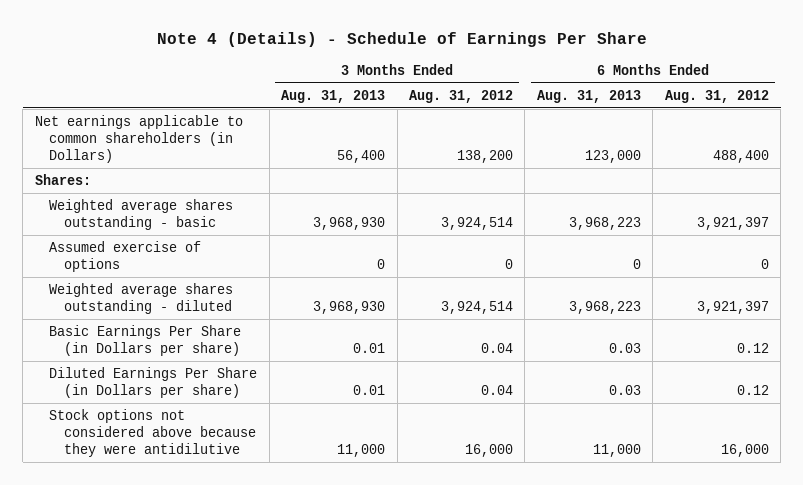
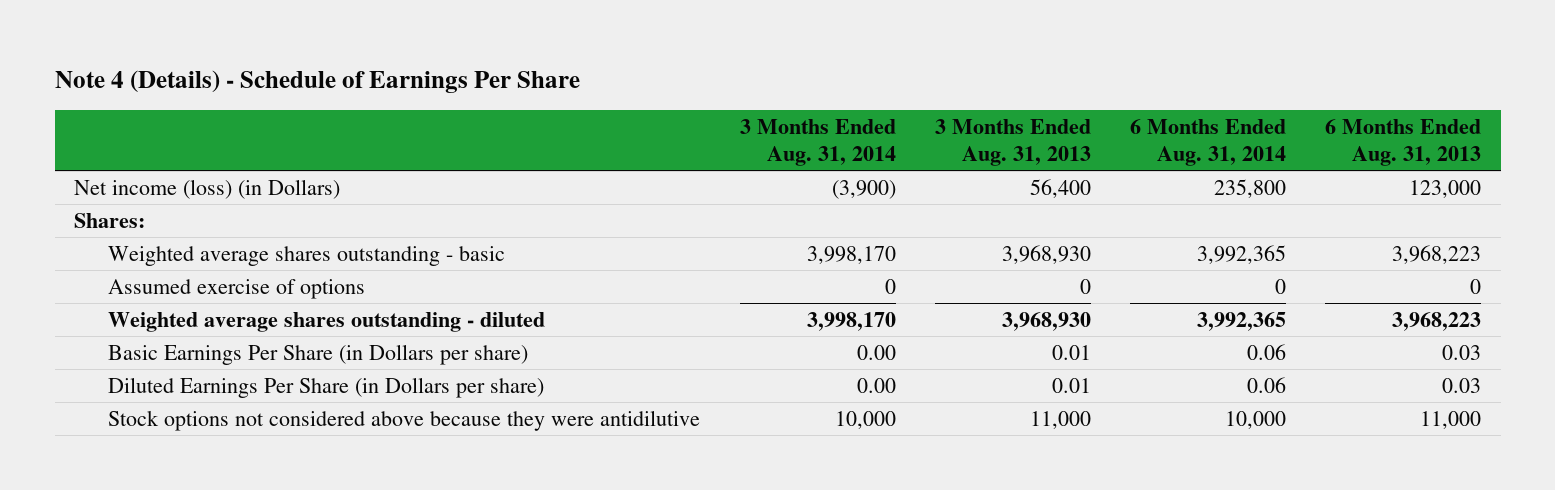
[409,89,514,103] Aug. 31, 2012 -> none
[664,89,769,103] Aug. 31, 2012 -> none
none -> [739,118,896,167] 3 Months Ended Aug. 31, 2014
none -> [1129,118,1286,167] 6 Months Ended Aug. 31, 2014
[34,115,243,164] Net earnings applicable to common shareholders (in Dollars) -> [74,178,341,199] Net income (loss) (in Dollars)

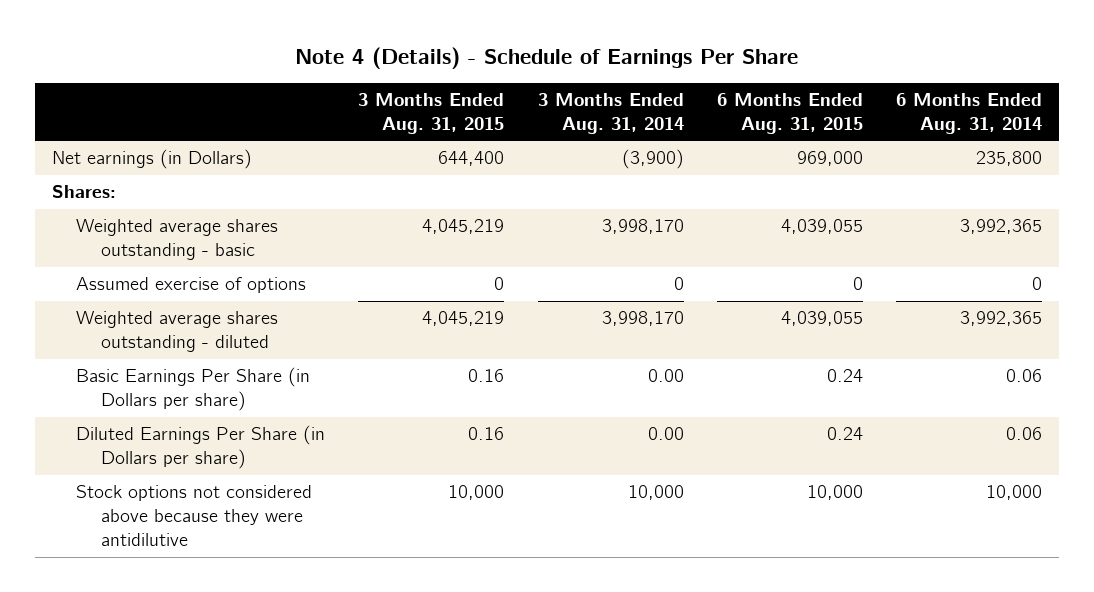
[934,118,1091,167] 3 Months Ended Aug. 31, 2013 -> none
[1325,118,1482,167] 6 Months Ended Aug. 31, 2013 -> none
none -> [358,93,505,135] 3 Months Ended Aug. 31, 2015
none -> [716,93,863,135] 6 Months Ended Aug. 31, 2015
[74,178,341,199] Net income (loss) (in Dollars) -> [51,149,252,170] Net earnings (in Dollars)

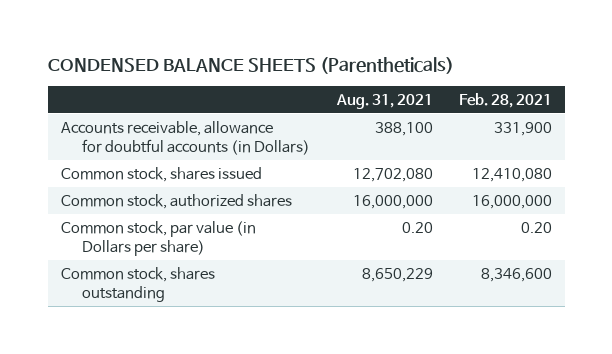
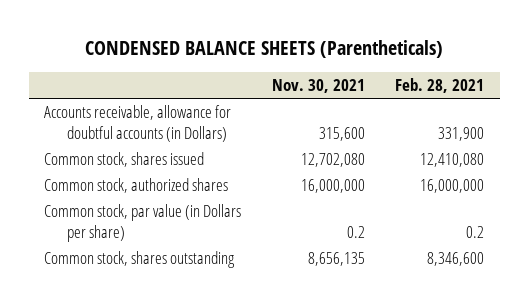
[335,93,433,109] Aug. 31, 2021 -> none
none -> [271,79,365,94] Nov. 30, 2021
[520,221,552,233] 0.20 -> [466,226,485,239] 0.2

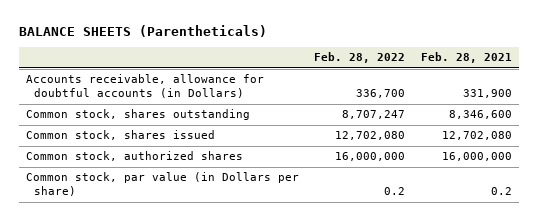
[85,40,444,59] CONDENSED BALANCE SHEETS (Parentheticals) -> [18,24,267,37] BALANCE SHEETS (Parentheticals)
[271,79,365,94] Nov. 30, 2021 -> none
none -> [314,52,406,64] Feb. 28, 2022
[44,250,236,268] Common stock, shares outstanding -> [26,109,251,121] Common stock, shares outstanding
[420,152,485,167] 12,410,080 -> [441,131,512,141] 12,702,080

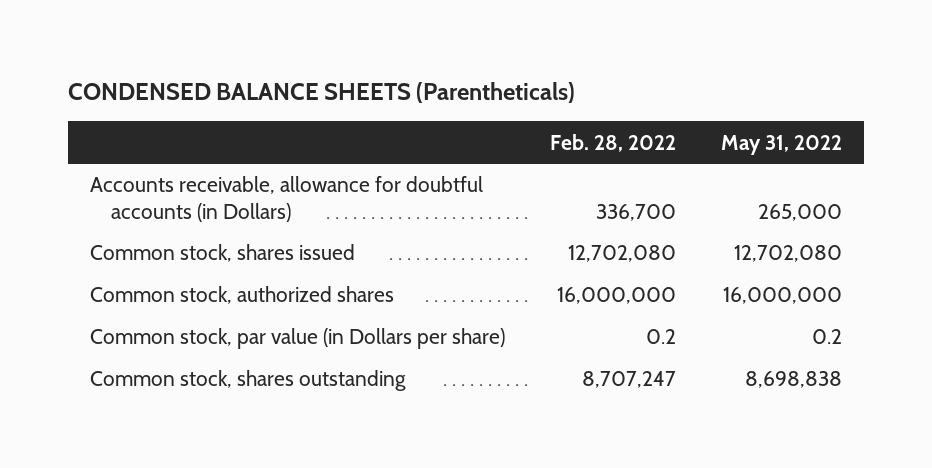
[18,24,267,37] BALANCE SHEETS (Parentheticals) -> [67,82,575,104] CONDENSED BALANCE SHEETS (Parentheticals)
[420,52,512,64] Feb. 28, 2021 -> none
none -> [720,134,842,155] May 31, 2022
[26,109,251,121] Common stock, shares outstanding -> [90,370,407,392] Common stock, shares outstanding

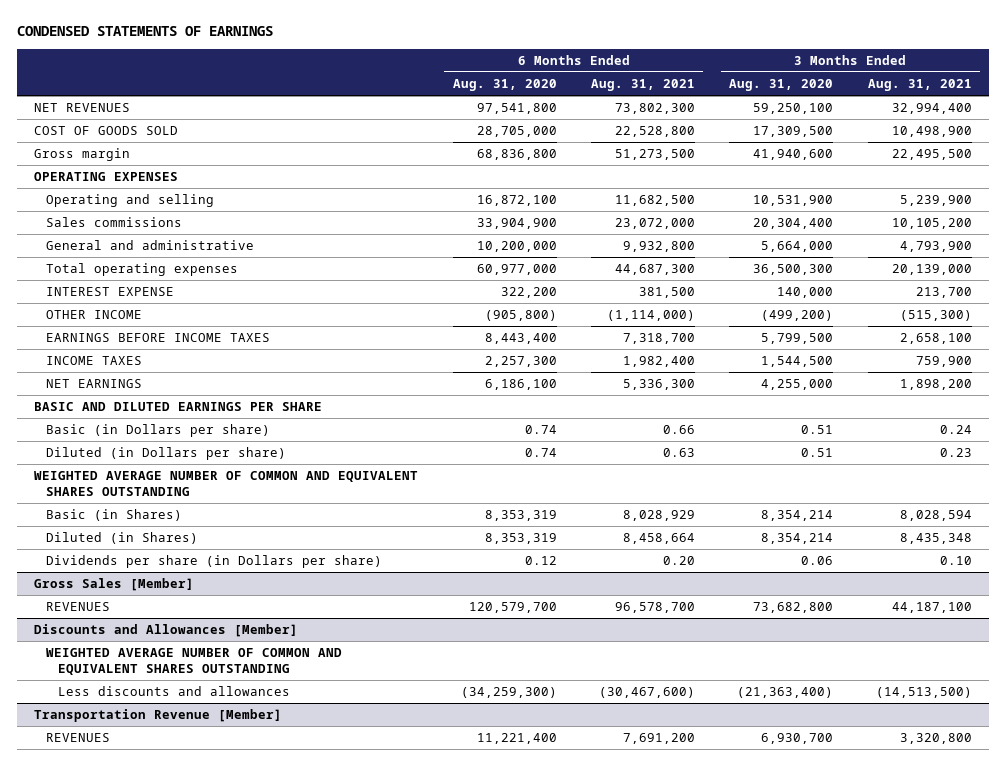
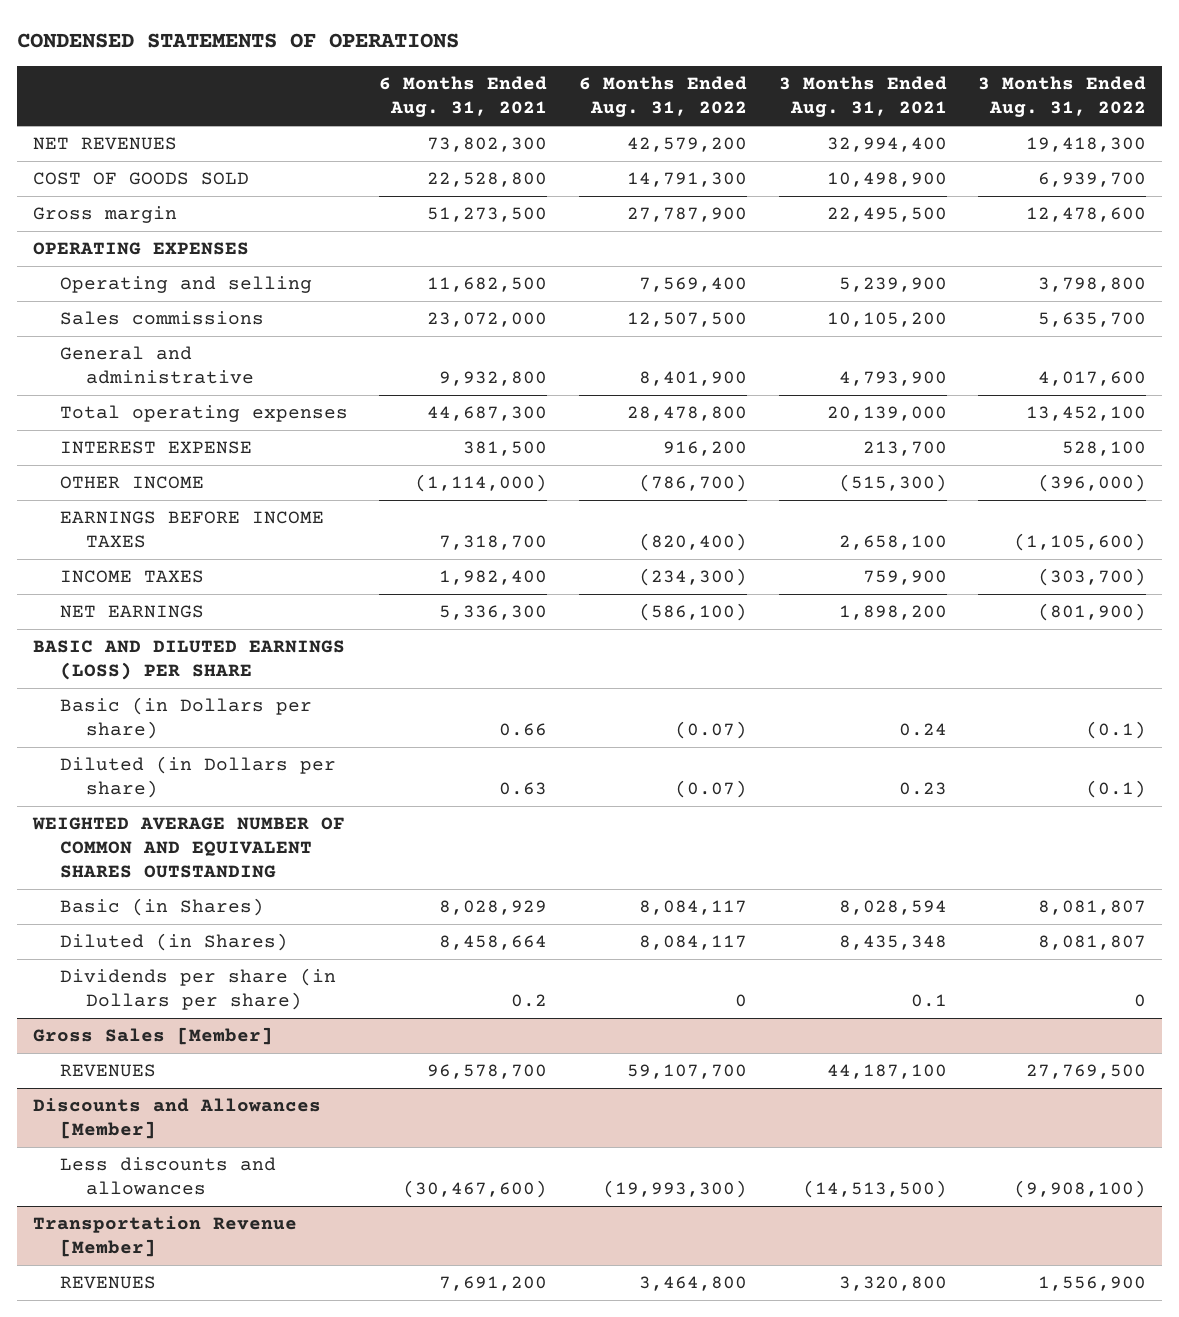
[17,26,274,37] CONDENSED STATEMENTS OF EARNINGS -> [16,33,459,49] CONDENSED STATEMENTS OF OPERATIONS
[452,79,557,92] Aug. 31, 2020 -> none
[729,79,834,92] Aug. 31, 2020 -> none
none -> [578,76,747,118] 6 Months Ended Aug. 31, 2022
none -> [978,76,1147,118] 3 Months Ended Aug. 31, 2022
[34,402,323,412] BASIC AND DILUTED EARNINGS PER SHARE -> [32,639,345,680] BASIC AND DILUTED EARNINGS (LOSS) PER SHARE
[662,556,695,566] 0.20 -> [511,993,548,1007] 0.2
[939,556,972,566] 0.10 -> [910,993,947,1007] 0.1
[45,648,342,675] WEIGHTED AVERAGE NUMBER OF COMMON AND EQUIVALENT SHARES OUTSTANDING -> none

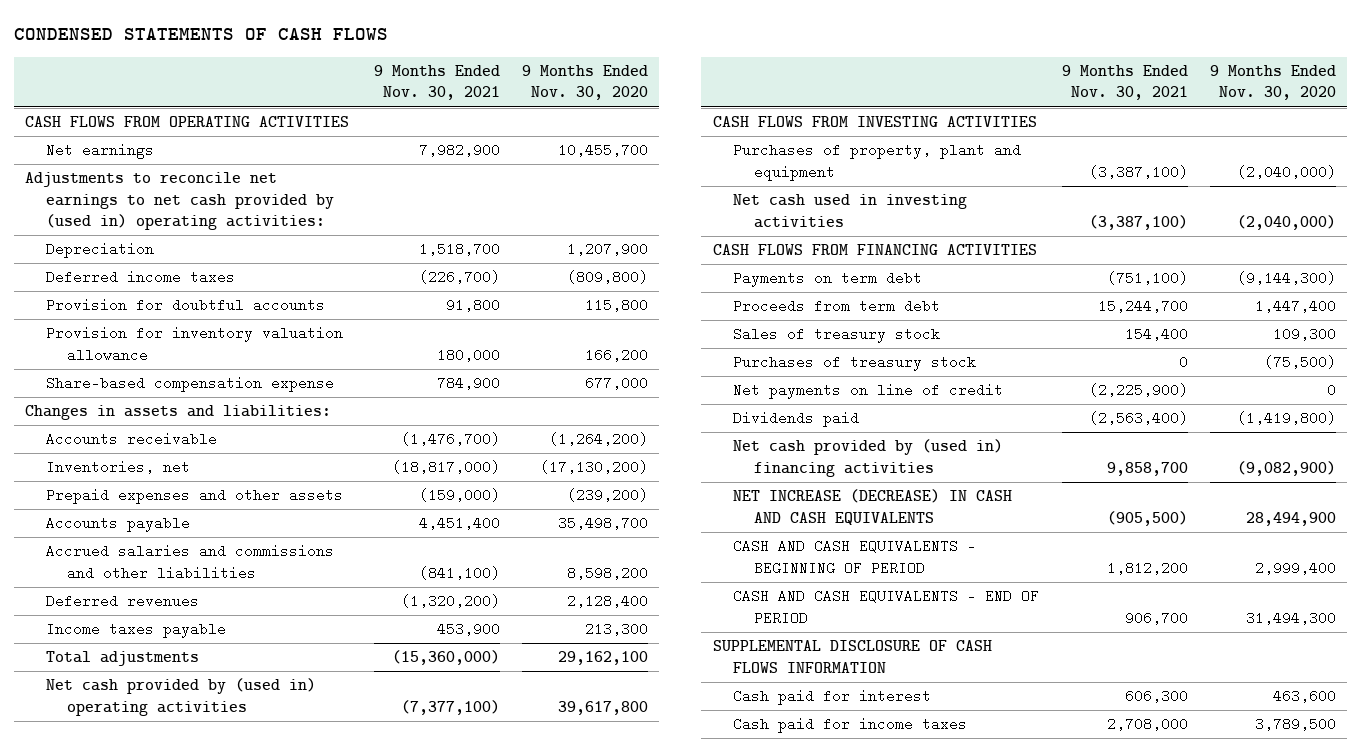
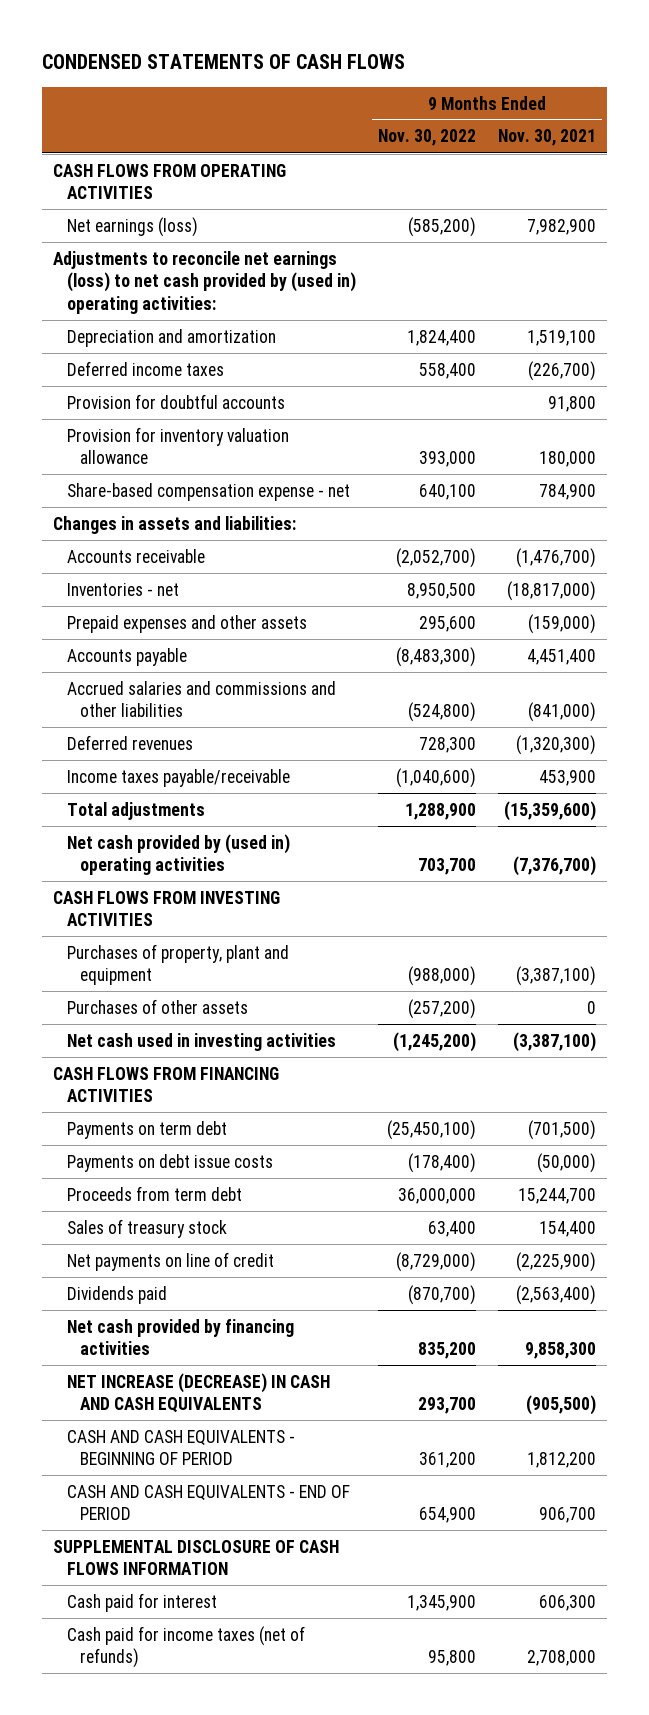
[522,65,649,101] 9 Months Ended Nov. 30, 2020 -> none
none -> [377,129,476,147] Nov. 30, 2022
[45,143,154,160] Net earnings -> [66,216,198,237] Net earnings (loss)
[25,172,334,231] Adjustments to reconcile net earnings to net cash provided by (used in) operating activities: -> [53,250,356,315] Adjustments to reconcile net earnings (loss) to net cash provided by (used in) operating activities:
[45,242,154,259] Depreciation -> [66,328,276,347] Depreciation and amortization
[419,242,501,257] 1,518,700 -> [527,329,597,346] 1,519,100
[45,376,334,393] Share-based compensation expense -> [66,482,350,501] Share-based compensation expense - net
[45,460,190,475] Inventories, net -> [66,582,179,596] Inventories - net
[419,565,501,580] (841,100) -> [528,702,597,723] (841,000)
[401,594,501,609] (1,320,200) -> [516,734,597,755] (1,320,300)
[45,622,226,639] Income taxes payable -> [66,768,290,787] Income taxes payable/receivable
[392,650,501,666] (15,360,000) -> [504,800,597,821] (15,359,600)
[401,699,501,715] (7,377,100) -> [513,856,597,877] (7,376,700)
none -> [66,998,248,1014] Purchases of other assets
[1106,271,1188,286] (751,100) -> [528,1119,597,1140] (701,500)
none -> [66,1153,273,1172] Payments on debt issue costs
[733,355,977,372] Purchases of treasury stock -> none
[733,439,1004,477] Net cash provided by (used in) financing activities -> [66,1318,294,1356] Net cash provided by financing activities
[1106,461,1188,476] 9,858,700 -> [525,1342,597,1360] 9,858,300
[733,717,968,734] Cash paid for income taxes -> [66,1625,305,1669] Cash paid for income taxes (net of refunds)

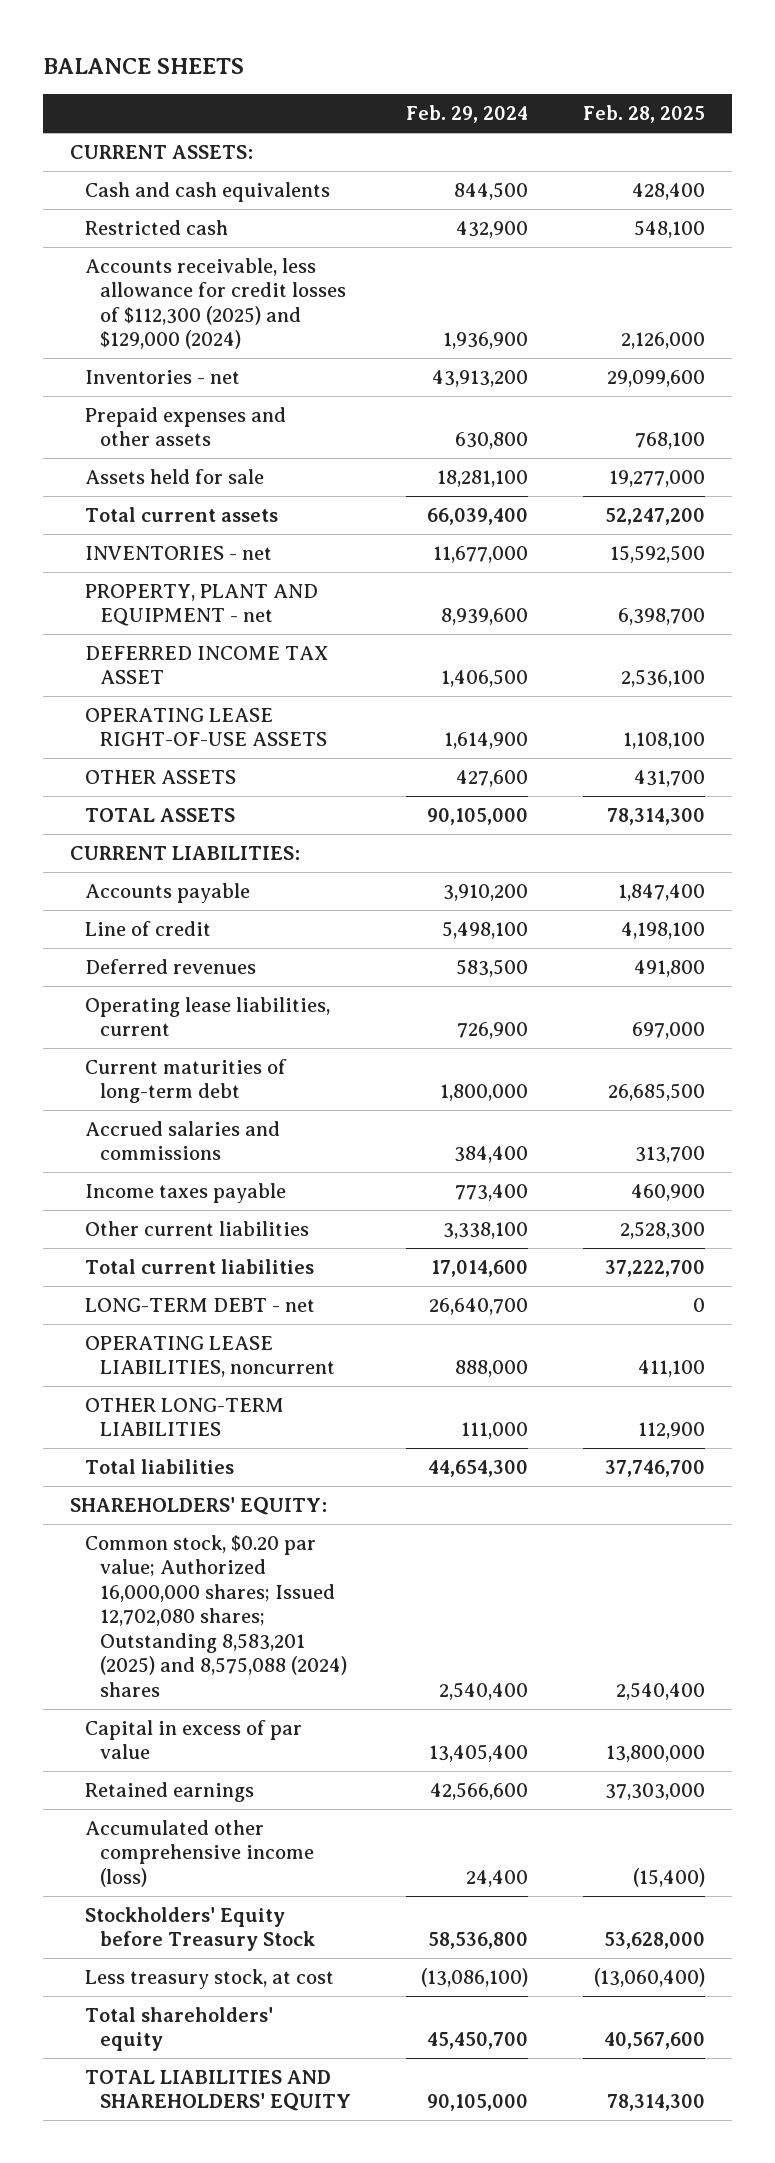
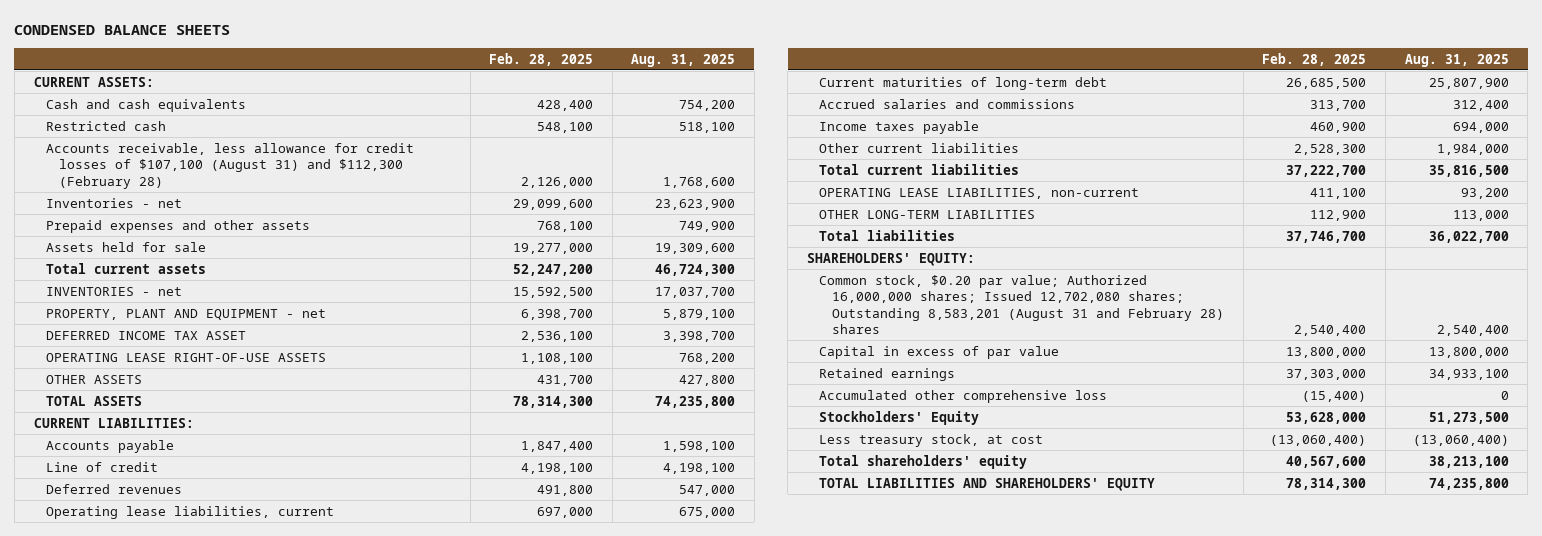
[42,58,244,75] BALANCE SHEETS -> [14,25,231,36] CONDENSED BALANCE SHEETS
[406,105,529,124] Feb. 29, 2024 -> none
none -> [631,53,736,67] Aug. 31, 2025
[85,257,347,350] Accounts receivable, less allowance for credit losses of $112,300 (2025) and $129,000 (2024) -> [46,142,415,189] Accounts receivable, less allowance for credit losses of $107,100 (August 31) and $112,300 (February 28)
[85,1297,316,1312] LONG-TERM DEBT - net -> none
[85,1335,336,1378] OPERATING LEASE LIABILITIES, noncurrent -> [819,187,1140,199] OPERATING LEASE LIABILITIES, non-current
[85,1534,348,1697] Common stock, $0.20 par value; Authorized 16,000,000 shares; Issued 12,702,080 shares; Outstanding 8,583,201 (2025) and 8,575,088 (2024) shares -> [819,274,1225,335] Common stock, $0.20 par value; Authorized 16,000,000 shares; Issued 12,702,080 shares; Outstanding 8,583,201 (August 31 and February 28) shares
[85,1819,315,1887] Accumulated other comprehensive income (loss) -> [819,389,1108,403] Accumulated other comprehensive loss
[85,1906,316,1952] Stockholders' Equity before Treasury Stock -> [819,410,980,425] Stockholders' Equity

